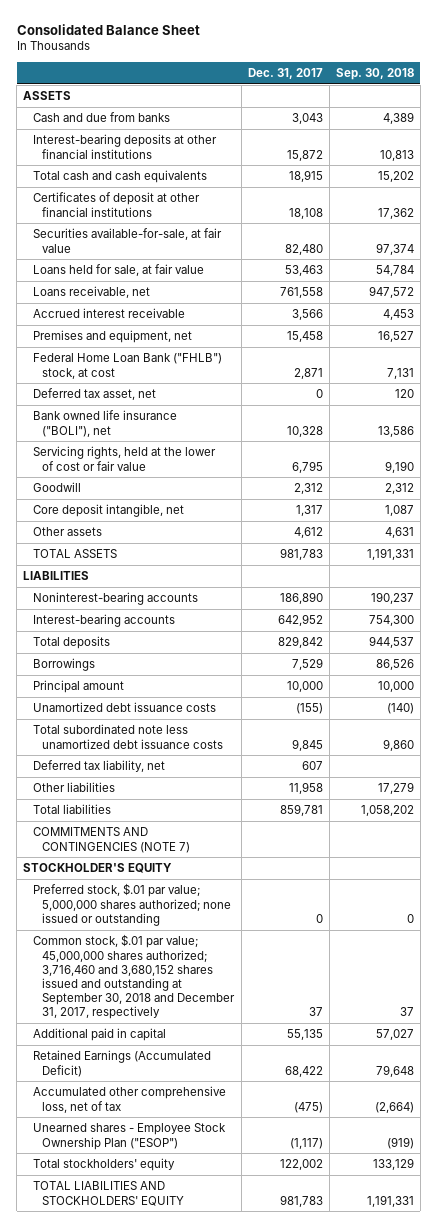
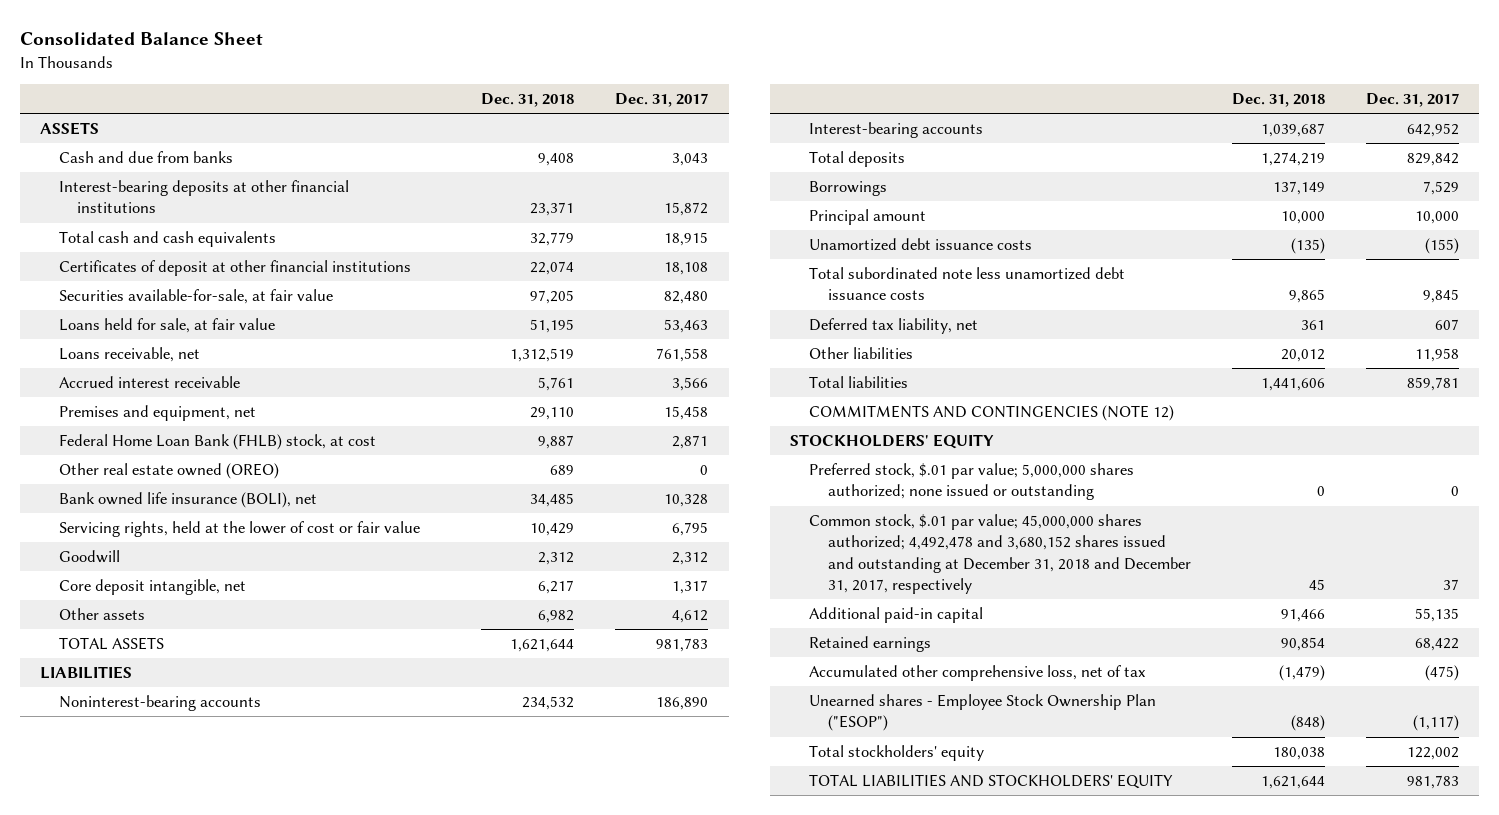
[335,67,414,80] Sep. 30, 2018 -> none
none -> [481,93,575,108] Dec. 31, 2018
[32,388,156,401] Deferred tax asset, net -> none
[32,353,222,379] Federal Home Loan Bank ("FHLB") stock, at cost -> [58,433,376,450] Federal Home Loan Bank (FHLB) stock, at cost
none -> [58,462,279,479] Other real estate owned (OREO)
[32,410,177,437] Bank owned life insurance ("BOLI"), net -> [58,491,317,508] Bank owned life insurance (BOLI), net
[32,827,191,853] COMMITMENTS AND CONTINGENCIES (NOTE 7) -> [809,404,1175,421] COMMITMENTS AND CONTINGENCIES (NOTE 12)
[23,863,173,874] STOCKHOLDER'S EQUITY -> [790,433,995,449] STOCKHOLDERS' EQUITY
[32,934,236,1020] Common stock, $.01 par value; 45,000,000 shares authorized; 3,716,460 and 3,680,152 shares issued and outstanding at September 30, 2018 and December 31, 2017, respectively -> [809,513,1191,595] Common stock, $.01 par value; 45,000,000 shares authorized; 4,492,478 and 3,680,152 shares issued and outstanding at December 31, 2018 and December 31, 2017, respectively
[32,1028,166,1042] Additional paid in capital -> [809,606,984,623] Additional paid-in capital
[32,1050,211,1077] Retained Earnings (Accumulated Deficit) -> [809,635,932,652] Retained earnings

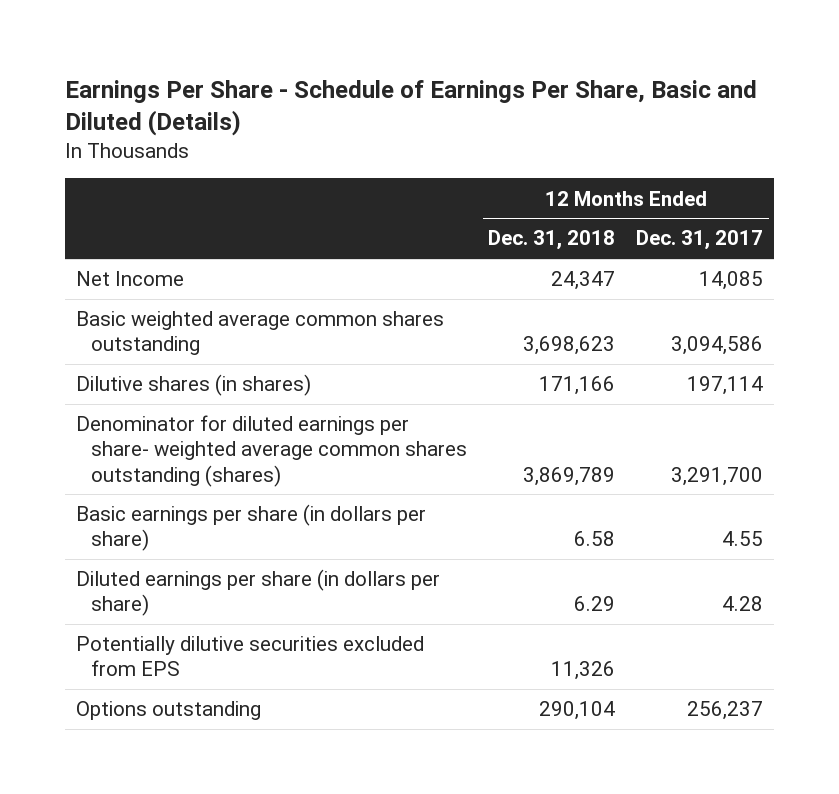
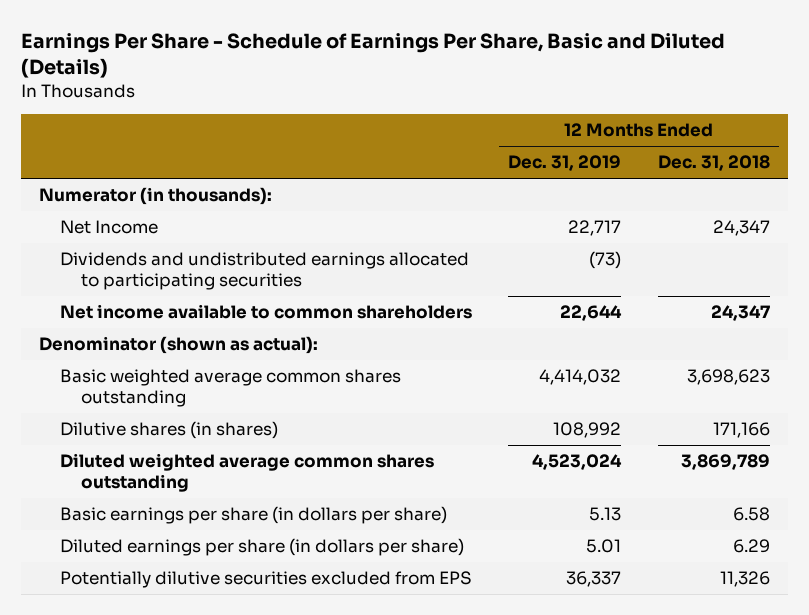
[636,230,764,251] Dec. 31, 2017 -> none
none -> [508,155,622,172] Dec. 31, 2019
none -> [39,187,273,206] Numerator (in thousands):
none -> [60,252,470,291] Dividends and undistributed earnings allocated to participating securities
none -> [60,304,473,320] Net income available to common shareholders
none -> [39,336,319,355] Denominator (shown as actual):
[76,415,467,487] Denominator for diluted earnings per share- weighted average common shares outstanding (shares) -> [60,453,435,493] Diluted weighted average common shares outstanding
[76,701,262,721] Options outstanding -> none

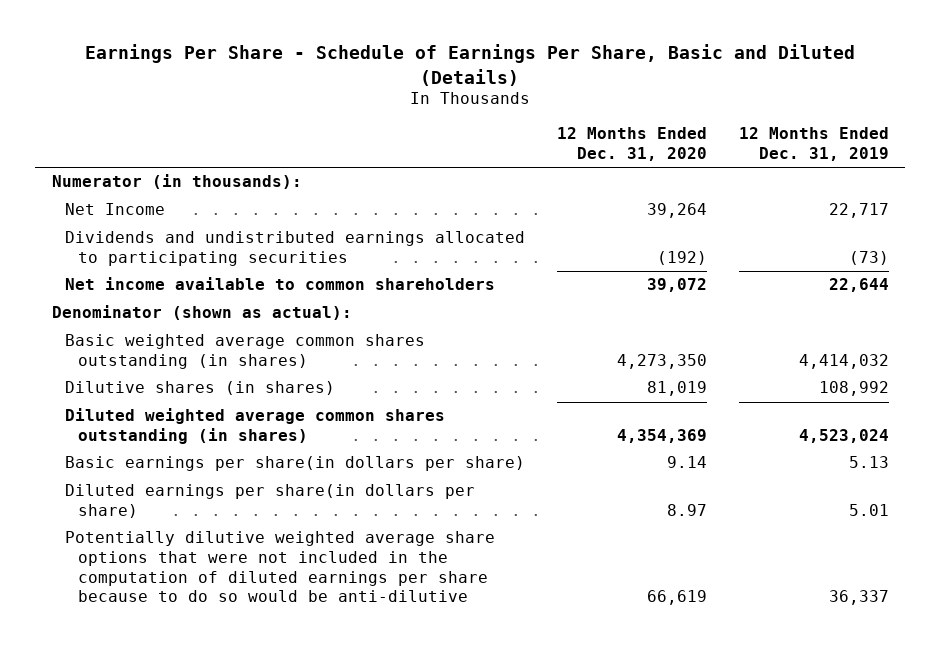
[657,155,770,172] Dec. 31, 2018 -> none
none -> [556,127,707,161] 12 Months Ended Dec. 31, 2020
[60,369,402,408] Basic weighted average common shares outstanding -> [64,334,425,370] Basic weighted average common shares outstanding (in shares)
[60,453,435,493] Diluted weighted average common shares outstanding -> [64,408,445,445] Diluted weighted average common shares outstanding (in shares)
[60,506,448,525] Basic earnings per share (in dollars per share) -> [64,456,525,472] Basic earnings per share(in dollars per share)
[60,538,465,557] Diluted earnings per share (in dollars per share) -> [64,484,475,519] Diluted earnings per share(in dollars per share)
[60,571,473,589] Potentially dilutive securities excluded from EPS -> [64,531,495,603] Potentially dilutive weighted average share options that were not included in the computation of diluted earnings per share because to do so would be anti-dilutive

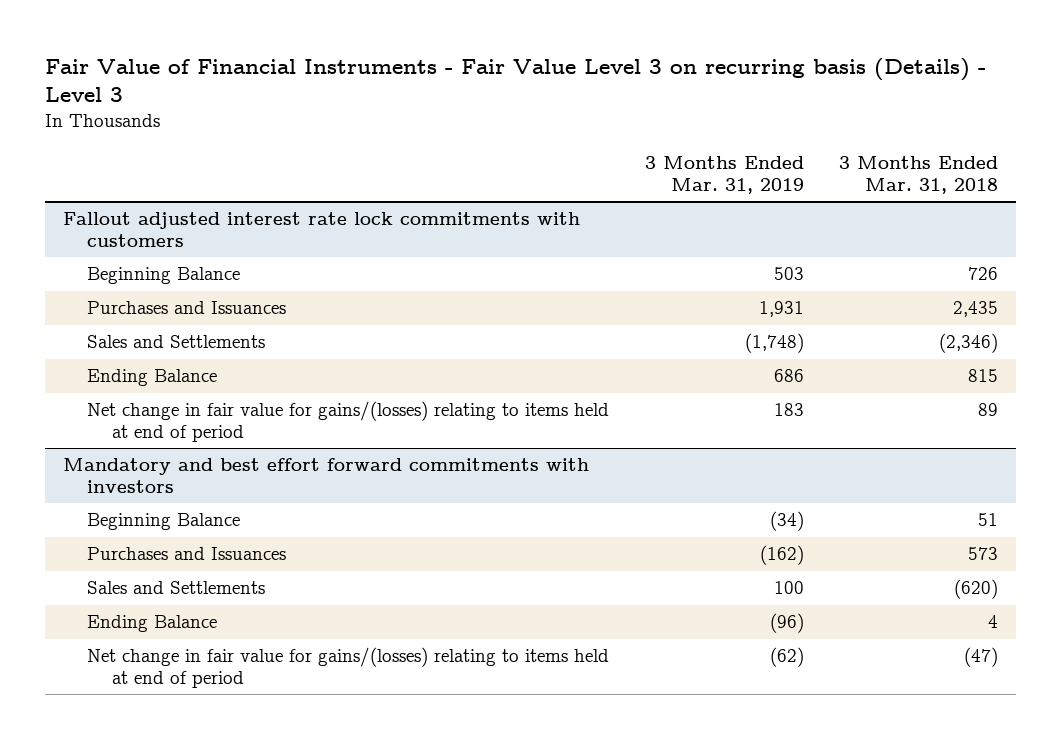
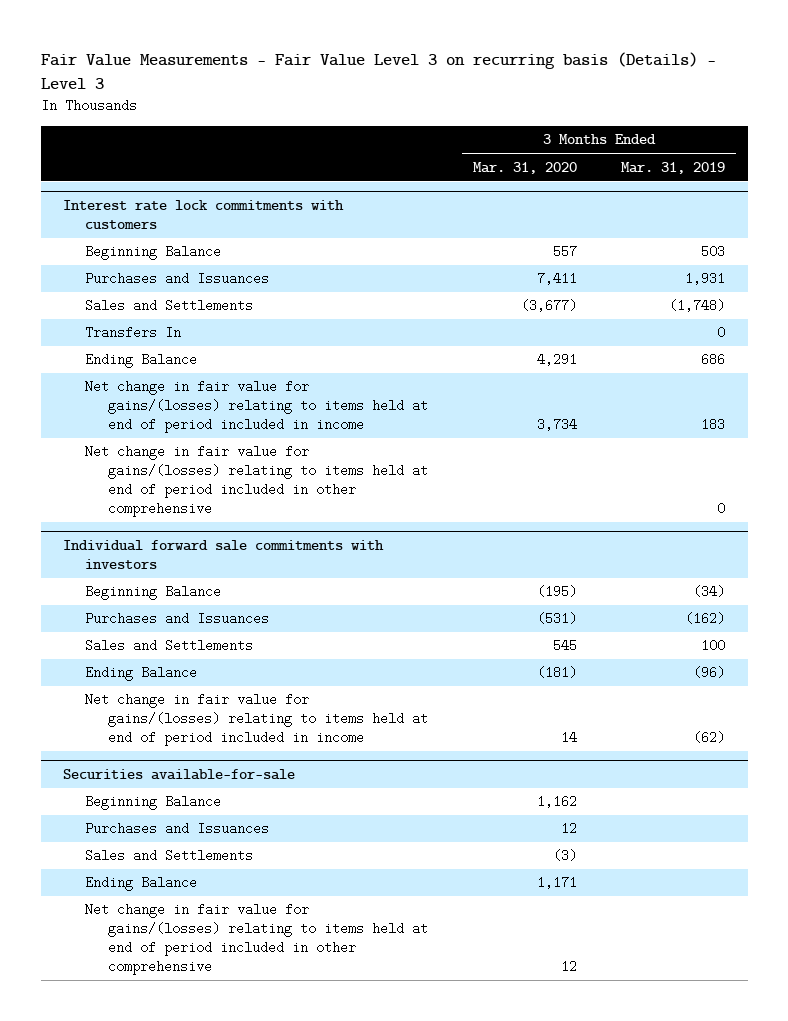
[44,57,986,103] Fair Value of Financial Instruments - Fair Value Level 3 on recurring basis (Details) - Level 3 -> [40,51,716,90] Fair Value Measurements - Fair Value Level 3 on recurring basis (Details) - Level 3
[839,156,999,194] 3 Months Ended Mar. 31, 2018 -> none
none -> [472,161,577,174] Mar. 31, 2020
[62,212,580,247] Fallout adjusted interest rate lock commitments with customers -> [62,199,344,229] Interest rate lock commitments with customers
none -> [85,326,182,340] Transfers In
[87,401,610,442] Net change in fair value for gains/(losses) relating to items held at end of period -> [85,380,429,434] Net change in fair value for gains/(losses) relating to items held at end of period included in income
none -> [85,445,429,518] Net change in fair value for gains/(losses) relating to items held at end of period included in other comprehensive
[62,458,589,493] Mandatory and best effort forward commitments with investors -> [62,539,384,569] Individual forward sale commitments with investors
[87,647,610,688] Net change in fair value for gains/(losses) relating to items held at end of period -> [85,693,429,747] Net change in fair value for gains/(losses) relating to items held at end of period included in income
none -> [62,768,295,780] Securities available-for-sale
none -> [85,795,222,811] Beginning Balance
none -> [85,822,270,836] Purchases and Issuances
none -> [85,849,254,863] Sales and Settlements
none -> [85,876,198,892] Ending Balance
none -> [85,903,429,976] Net change in fair value for gains/(losses) relating to items held at end of period included in other comprehensive

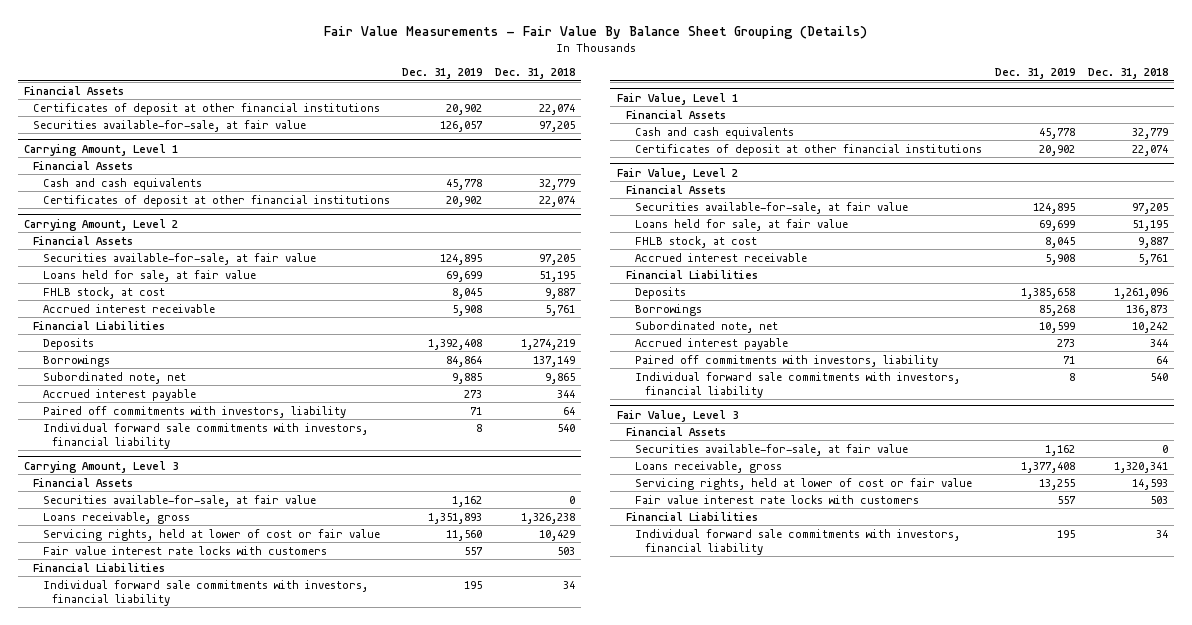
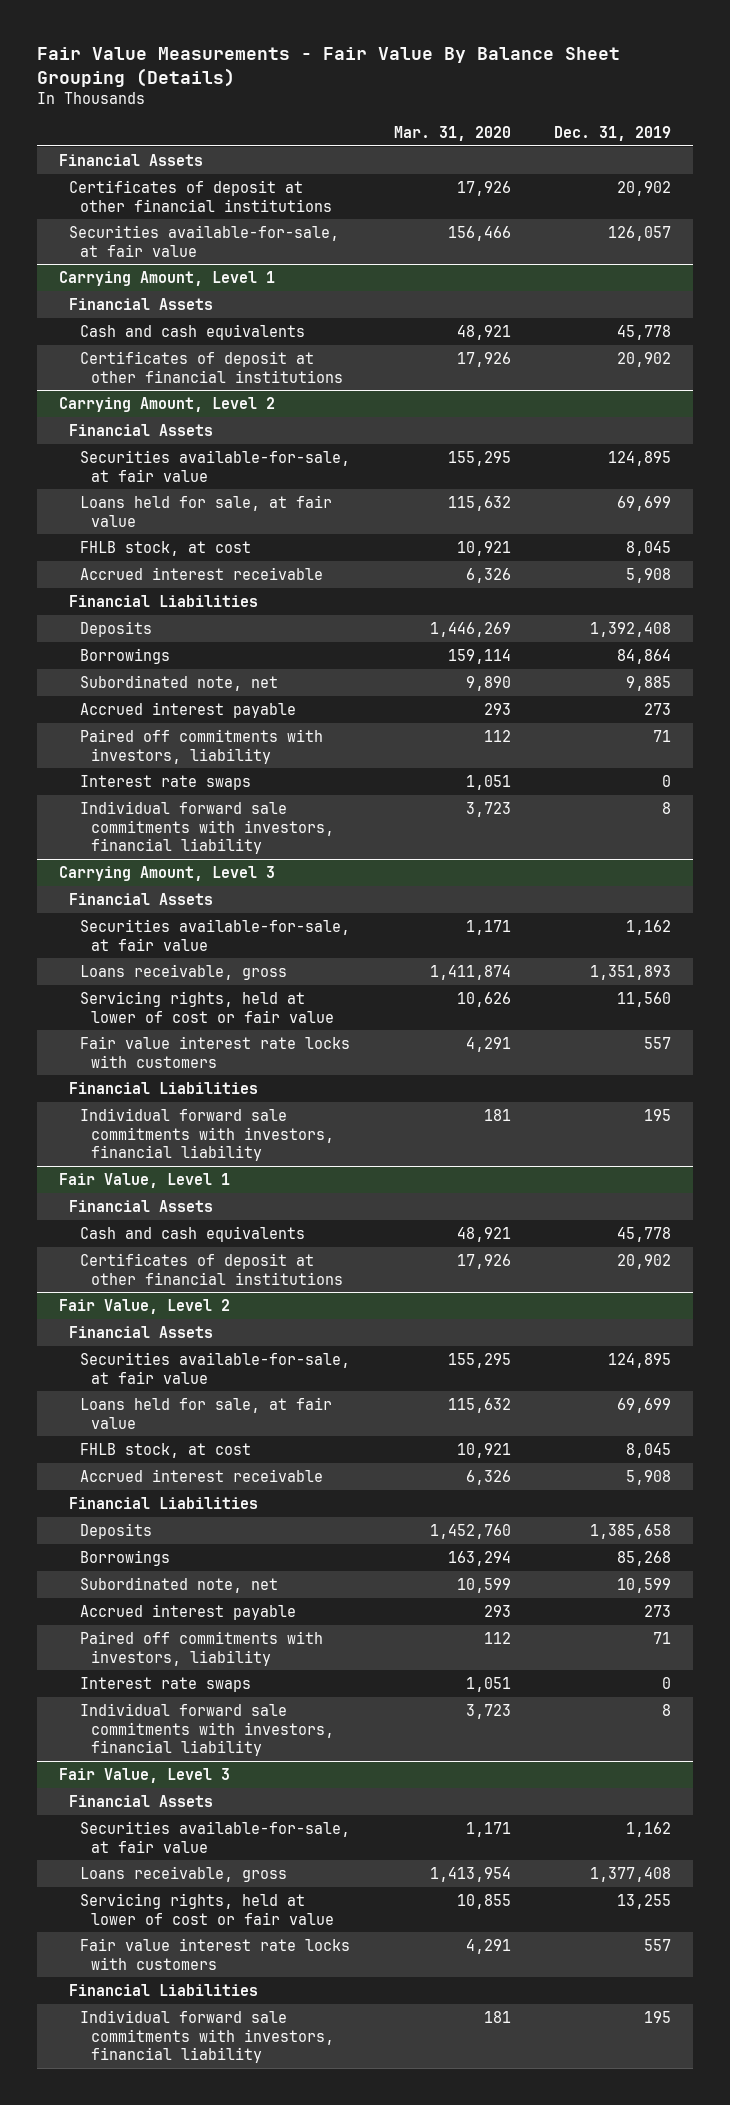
[495,67,576,79] Dec. 31, 2018 -> none
none -> [393,125,511,141] Mar. 31, 2020
none -> [80,774,252,790] Interest rate swaps
none -> [80,1676,252,1692] Interest rate swaps

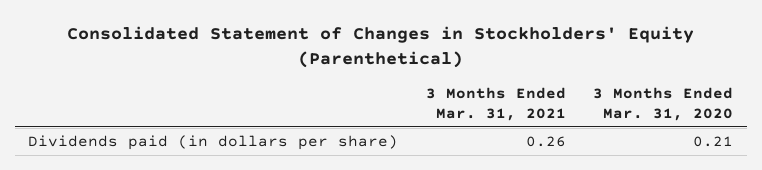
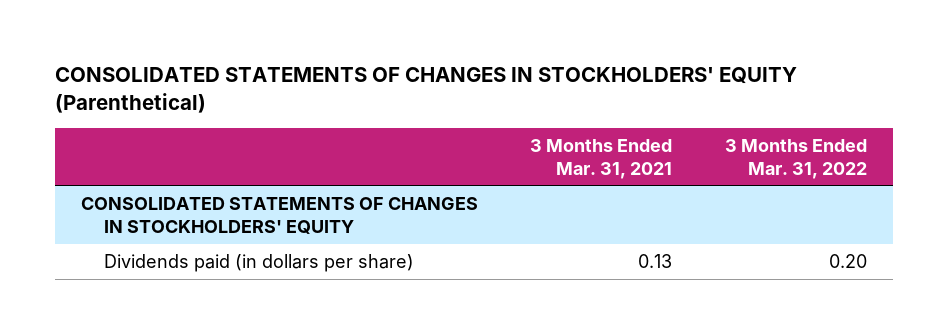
[66,26,694,69] Consolidated Statement of Changes in Stockholders' Equity (Parenthetical) -> [54,67,797,114] CONSOLIDATED STATEMENTS OF CHANGES IN STOCKHOLDERS' EQUITY (Parenthetical)
[593,87,734,121] 3 Months Ended Mar. 31, 2020 -> none
none -> [724,138,867,179] 3 Months Ended Mar. 31, 2022
none -> [80,196,478,234] CONSOLIDATED STATEMENTS OF CHANGES IN STOCKHOLDERS' EQUITY
[525,136,566,148] 0.26 -> [638,253,673,268] 0.13

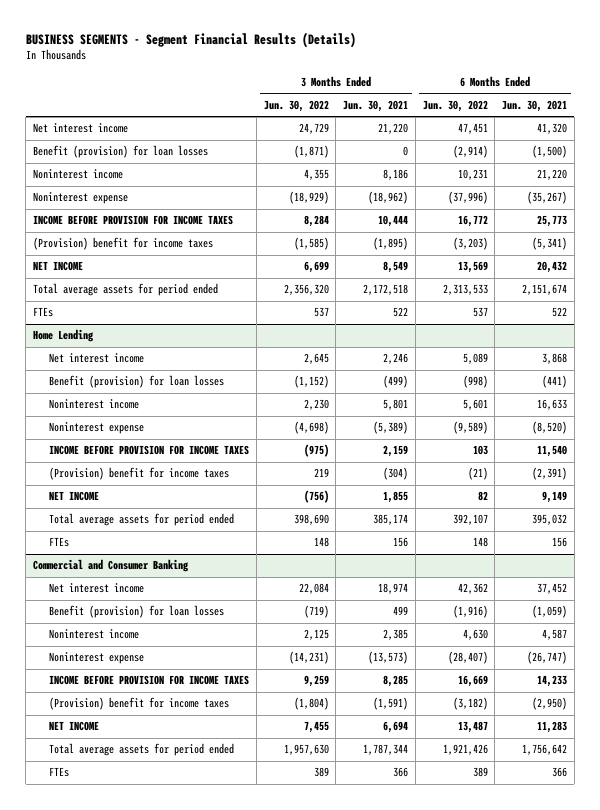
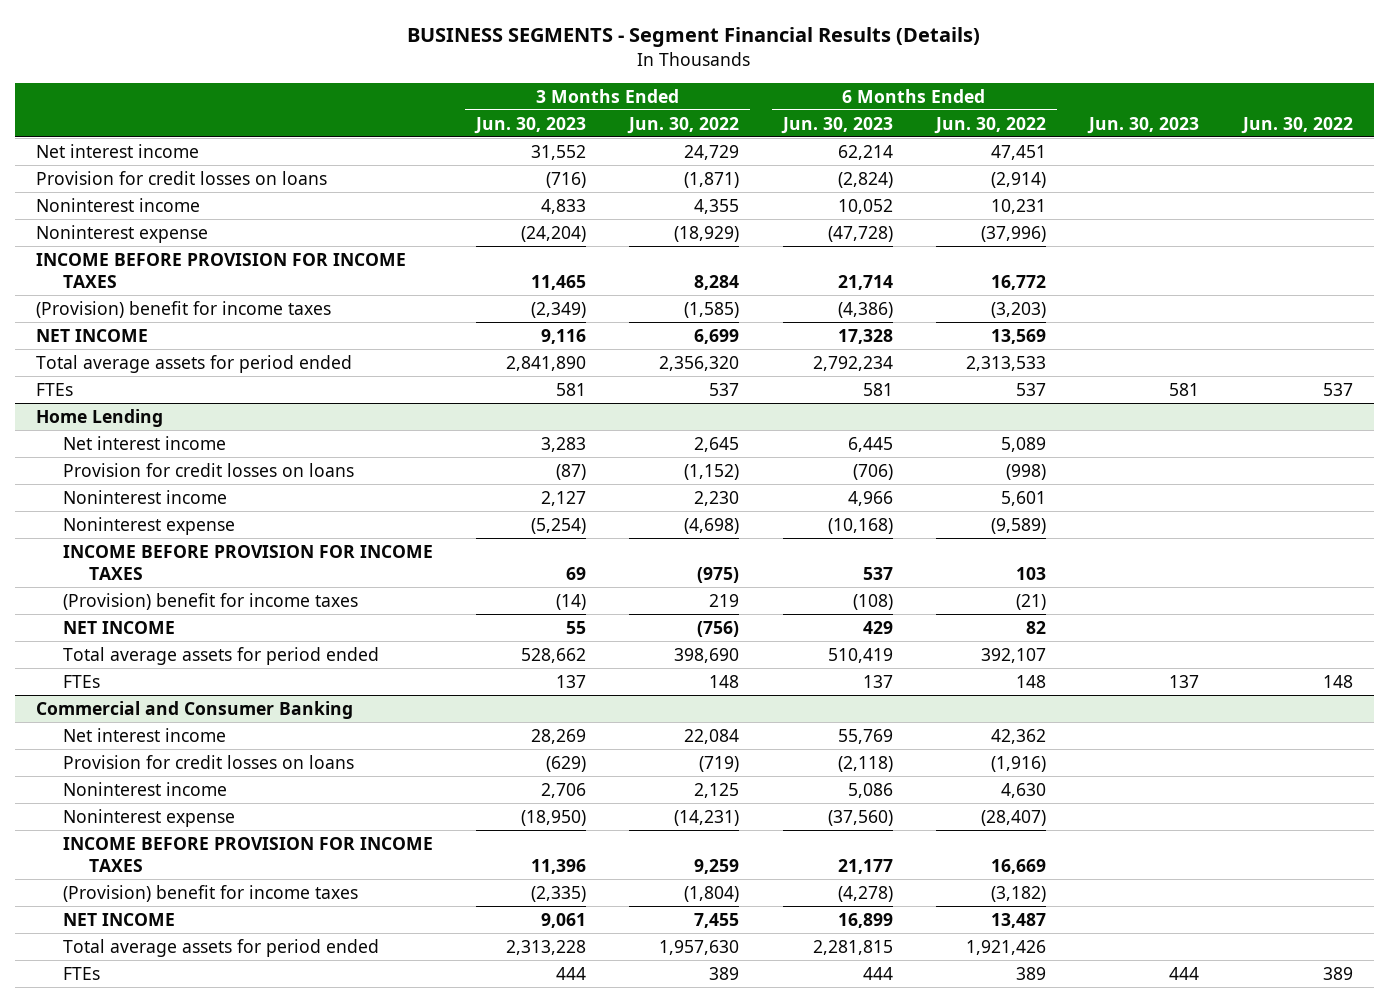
[343,99,409,112] Jun. 30, 2021 -> none
[502,99,568,112] Jun. 30, 2021 -> none
none -> [474,116,587,134] Jun. 30, 2023
none -> [780,116,893,134] Jun. 30, 2023
none -> [1087,116,1200,134] Jun. 30, 2023
none -> [1240,116,1353,134] Jun. 30, 2022
[32,145,208,159] Benefit (provision) for loan losses -> [36,170,328,185] Provision for credit losses on loans
[49,375,225,389] Benefit (provision) for loan losses -> [62,462,354,477] Provision for credit losses on loans
[49,605,225,619] Benefit (provision) for loan losses -> [62,754,354,769] Provision for credit losses on loans

